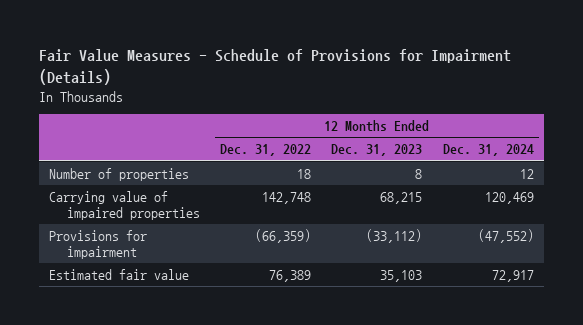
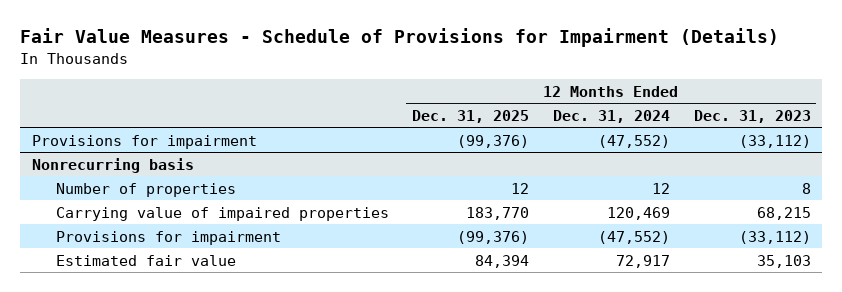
[219,144,311,157] Dec. 31, 2022 -> none
none -> [412,109,530,123] Dec. 31, 2025
none -> [31,134,257,149] Provisions for impairment
none -> [31,157,194,173] Nonrecurring basis

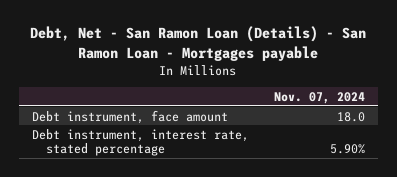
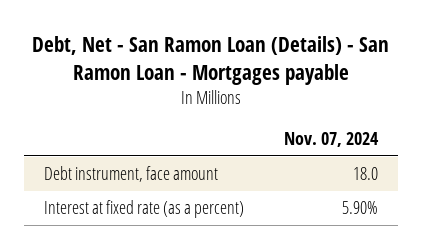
[31,128,249,157] Debt instrument, interest rate, stated percentage -> [44,200,245,219] Interest at fixed rate (as a percent)

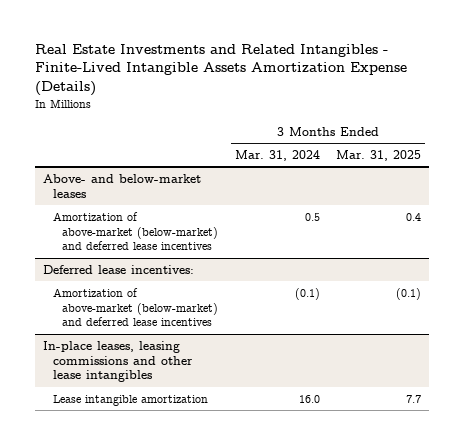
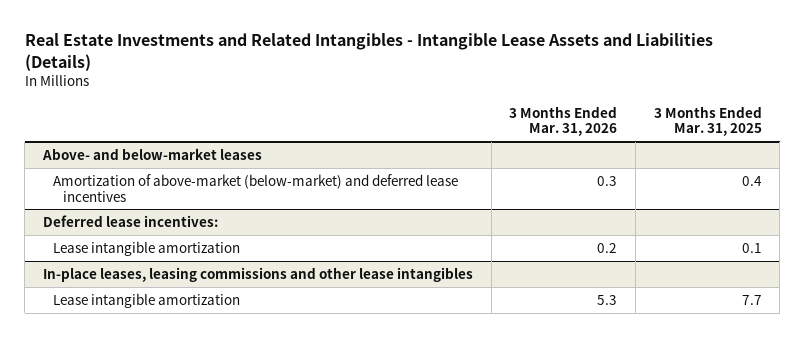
[34,43,407,97] Real Estate Investments and Related Intangibles - Finite-Lived Intangible Assets Amortization Expense (Details) -> [24,33,713,71] Real Estate Investments and Related Intangibles - Intangible Lease Assets and Liabilities (Details)
[234,149,320,161] Mar. 31, 2024 -> none
none -> [509,105,618,137] 3 Months Ended Mar. 31, 2026
[52,287,219,327] Amortization of above-market (below-market) and deferred lease incentives -> none
none -> [52,240,240,256] Lease intangible amortization

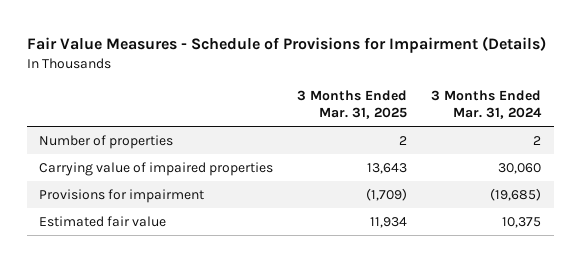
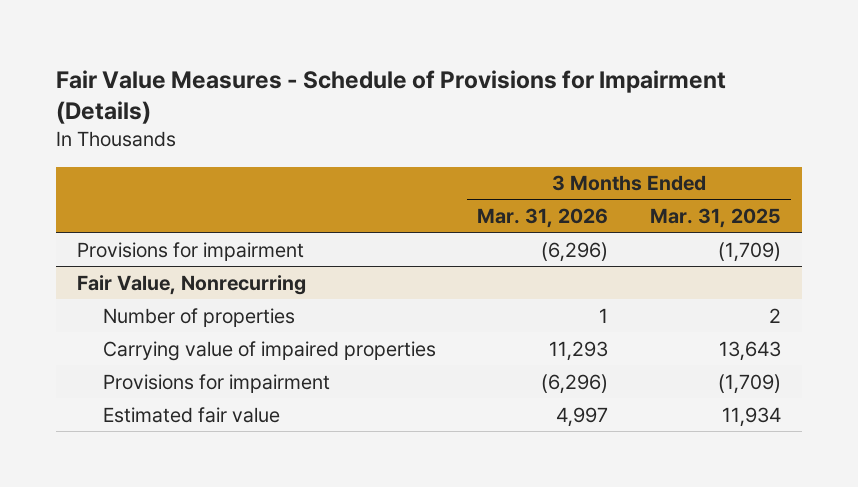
[431,90,543,120] 3 Months Ended Mar. 31, 2024 -> none
none -> [477,208,609,229] Mar. 31, 2026
none -> [77,241,305,261] Provisions for impairment
none -> [77,274,307,295] Fair Value, Nonrecurring

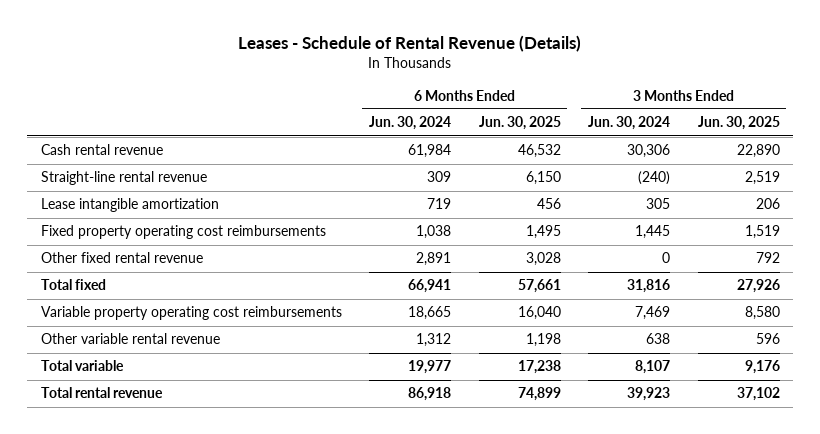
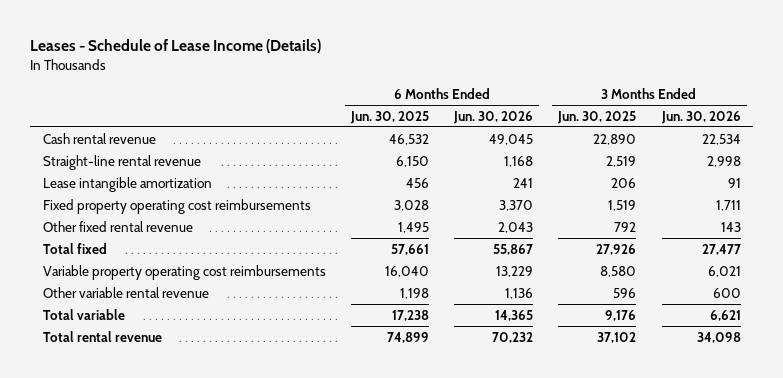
[238,34,582,52] Leases - Schedule of Rental Revenue (Details) -> [30,39,322,54] Leases - Schedule of Lease Income (Details)
[369,116,452,131] Jun. 30, 2024 -> none
[588,116,671,131] Jun. 30, 2024 -> none
none -> [453,110,534,124] Jun. 30, 2026
none -> [660,110,741,124] Jun. 30, 2026
[525,225,561,240] 1,495 -> [393,199,429,211] 3,028
[525,252,561,267] 3,028 -> [397,221,429,233] 1,495

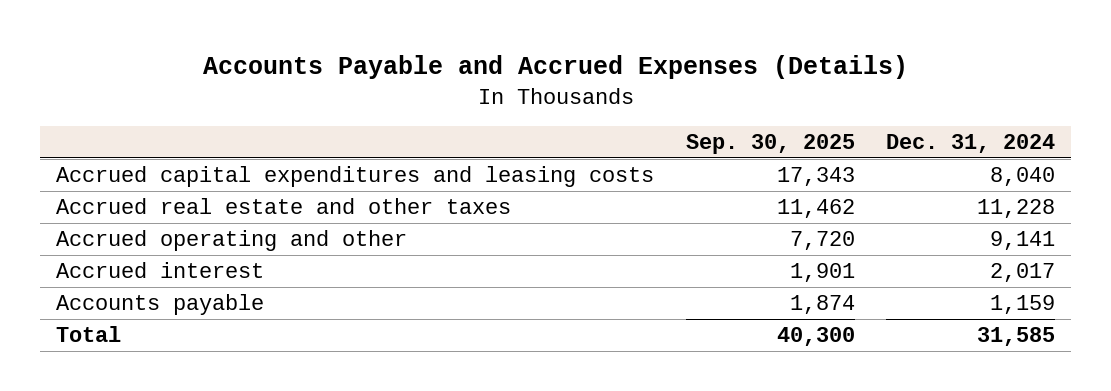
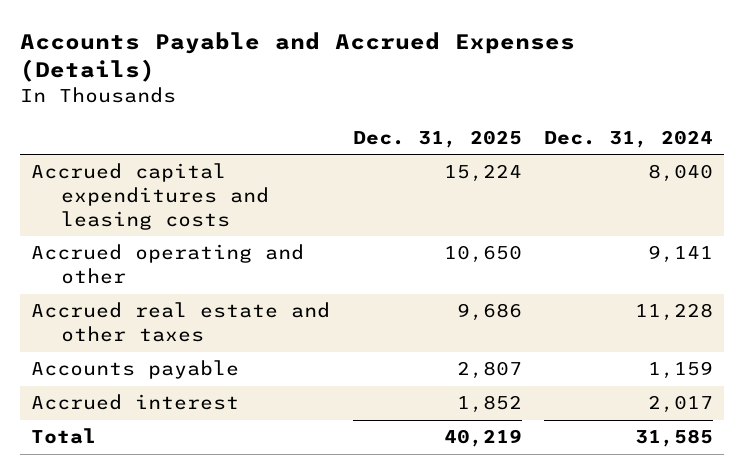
[685,133,855,154] Sep. 30, 2025 -> none
none -> [352,129,522,148] Dec. 31, 2025
[56,198,512,215] Accrued real estate and other taxes -> [31,302,331,343] Accrued real estate and other taxes
[56,262,265,279] Accrued interest -> [31,394,240,411] Accrued interest

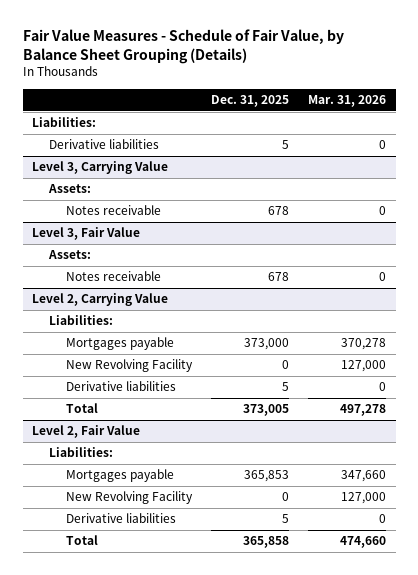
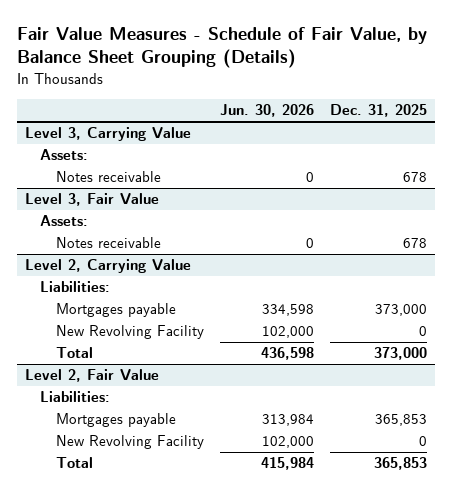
[308,95,387,108] Mar. 31, 2026 -> none
none -> [220,104,315,118] Jun. 30, 2026
[32,117,97,128] Liabilities: -> none
[48,139,159,150] Derivative liabilities -> none
[65,381,176,392] Derivative liabilities -> none
[242,404,289,417] 373,005 -> [374,347,428,361] 373,000
[65,513,176,524] Derivative liabilities -> none
[242,536,289,549] 365,858 -> [374,457,428,471] 365,853

